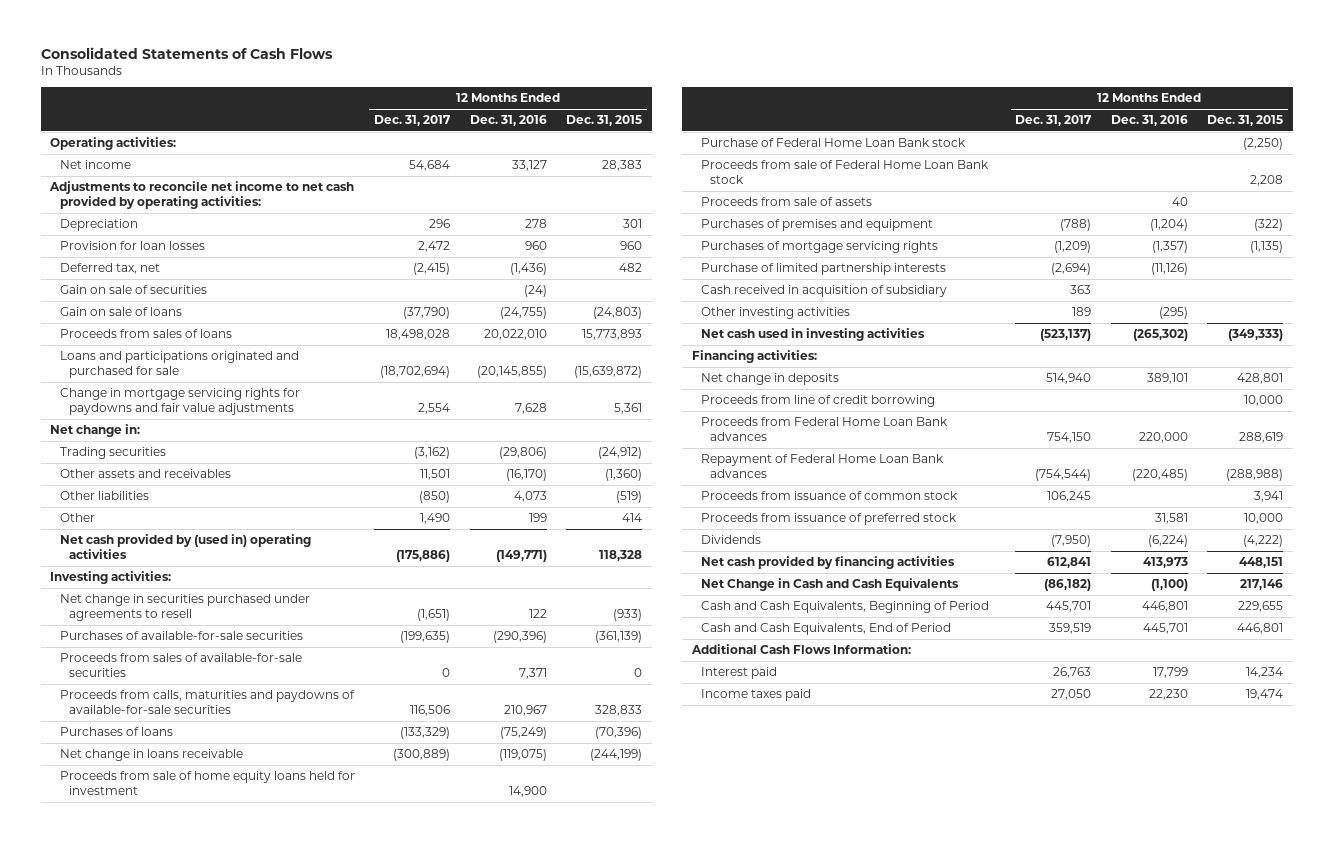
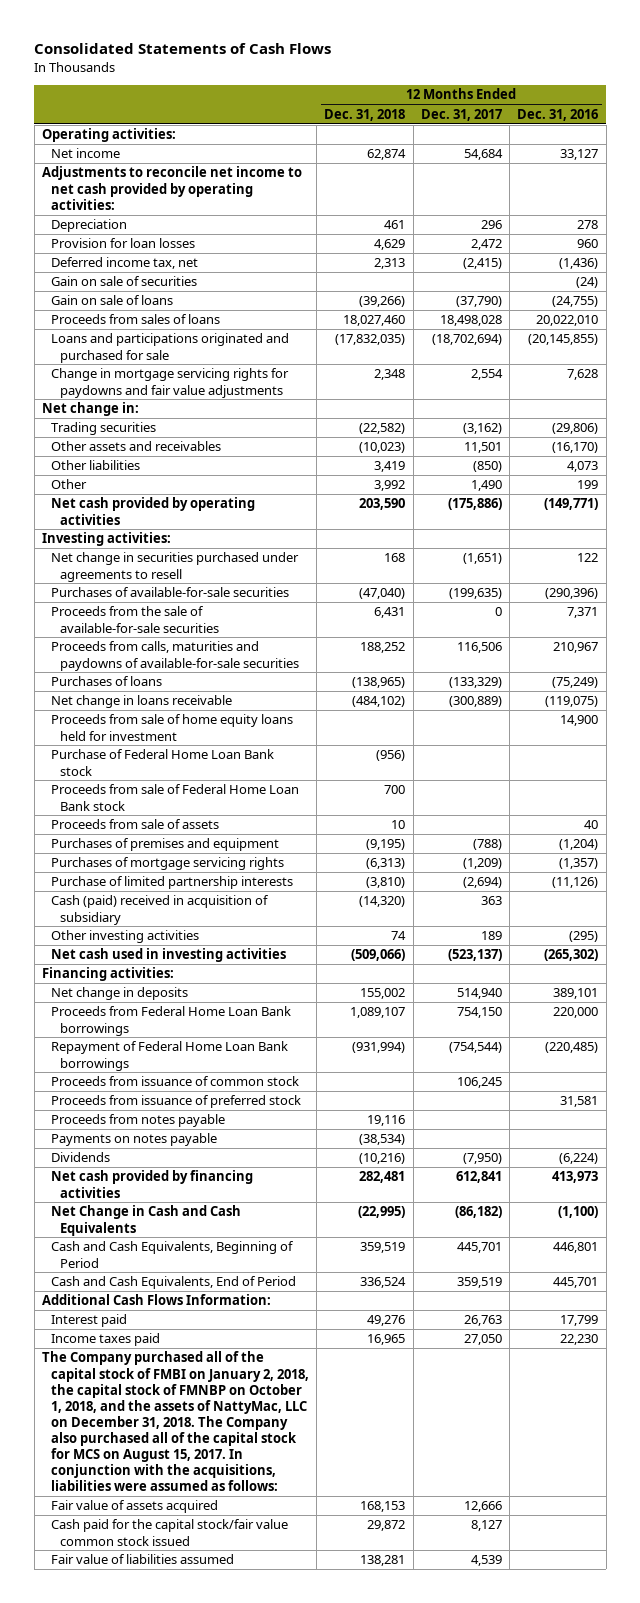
[566,115,643,127] Dec. 31, 2015 -> none
none -> [324,108,406,121] Dec. 31, 2018
[59,263,160,275] Deferred tax, net -> [50,257,198,270] Deferred income tax, net
[59,534,311,560] Net cash provided by (used in) operating activities -> [50,497,255,525] Net cash provided by operating activities
[59,653,302,678] Proceeds from sales of available-for-sale securities -> [50,606,220,633] Proceeds from the sale of available-for-sale securities
[700,285,947,298] Cash received in acquisition of subsidiary -> [50,895,269,925] Cash (paid) received in acquisition of subsidiary
[700,395,935,408] Proceeds from line of credit borrowing -> none
[700,417,948,442] Proceeds from Federal Home Loan Bank advances -> [50,1006,291,1036] Proceeds from Federal Home Loan Bank borrowings
[700,454,944,479] Repayment of Federal Home Loan Bank advances -> [50,1041,288,1071] Repayment of Federal Home Loan Bank borrowings
none -> [50,1114,225,1128] Proceeds from notes payable
none -> [50,1133,217,1147] Payments on notes payable
none -> [41,1351,309,1492] The Company purchased all of the capital stock of FMBI on January 2, 2018, the capital stock of FMNBP on October 1, 2018, and the assets of NattyMac, LLC on December 31, 2018. The Company also purchased all of the capital stock for MCS on August 15, 2017. In conjunction with the acquisitions, liabilities were assumed as follows:
none -> [50,1500,218,1514] Fair value of assets acquired
none -> [50,1519,288,1546] Cash paid for the capital stock/fair value common stock issued
none -> [50,1554,234,1565] Fair value of liabilities assumed

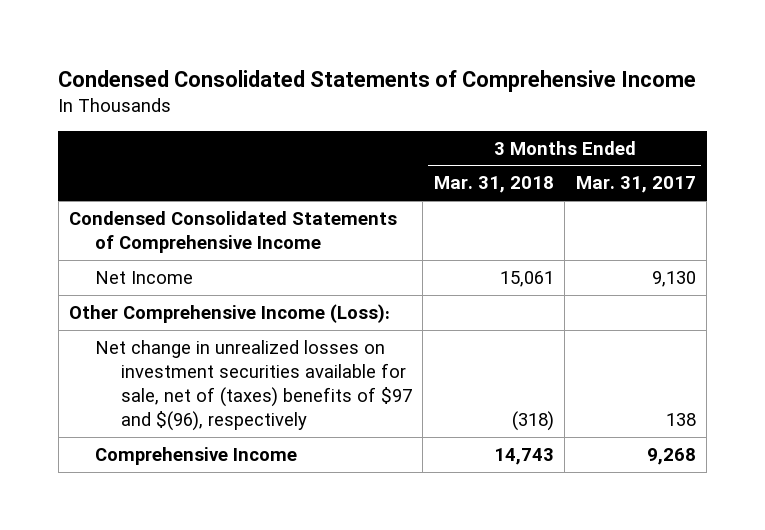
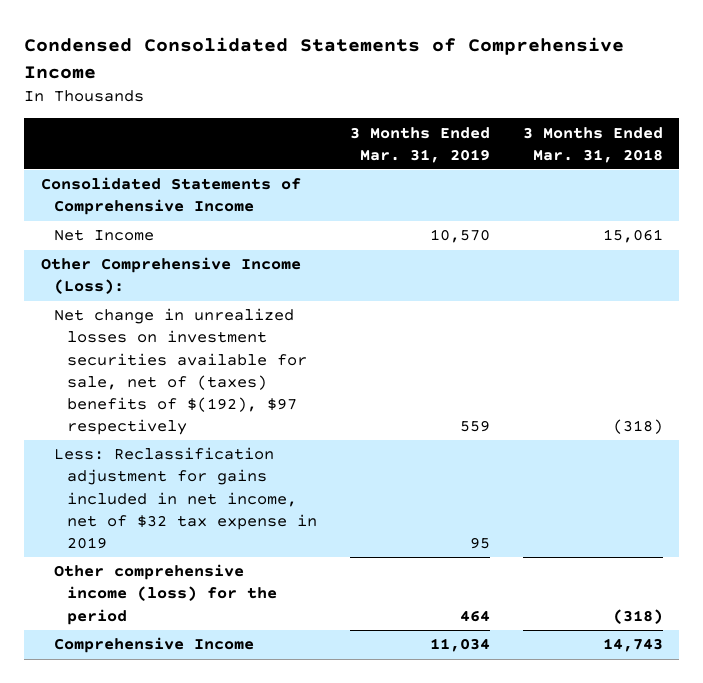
[575,176,696,194] Mar. 31, 2017 -> none
none -> [349,126,490,163] 3 Months Ended Mar. 31, 2019
[69,210,398,253] Condensed Consolidated Statements of Comprehensive Income -> [40,177,301,216] Consolidated Statements of Comprehensive Income
[95,339,413,431] Net change in unrealized losses on investment securities available for sale, net of (taxes) benefits of $97 and $(96), respectively -> [53,308,308,435] Net change in unrealized losses on investment securities available for sale, net of (taxes) benefits of $(192), $97 respectively
none -> [53,447,318,549] Less: Reclassification adjustment for gains included in net income, net of $32 tax expense in 2019
none -> [53,564,278,625] Other comprehensive income (loss) for the period

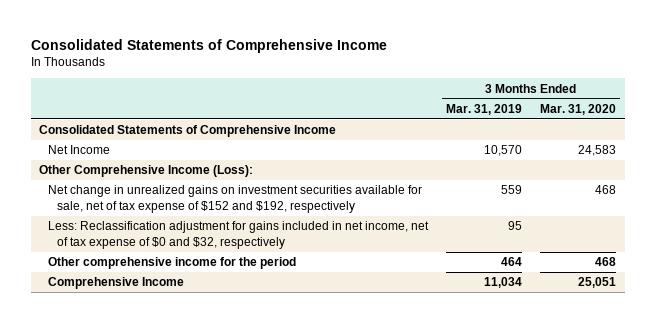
[24,36,625,79] Condensed Consolidated Statements of Comprehensive Income -> [30,38,387,53] Consolidated Statements of Comprehensive Income
[522,126,663,163] 3 Months Ended Mar. 31, 2018 -> none
none -> [539,103,616,115] Mar. 31, 2020
[53,308,308,435] Net change in unrealized losses on investment securities available for sale, net of (taxes) benefits of $(192), $97 respectively -> [48,185,423,214] Net change in unrealized gains on investment securities available for sale, net of tax expense of $152 and $192, respectively
[53,447,318,549] Less: Reclassification adjustment for gains included in net income, net of $32 tax expense in 2019 -> [48,221,430,250] Less: Reclassification adjustment for gains included in net income, net of tax expense of $0 and $32, respectively
[53,564,278,625] Other comprehensive income (loss) for the period -> [48,257,297,270] Other comprehensive income for the period

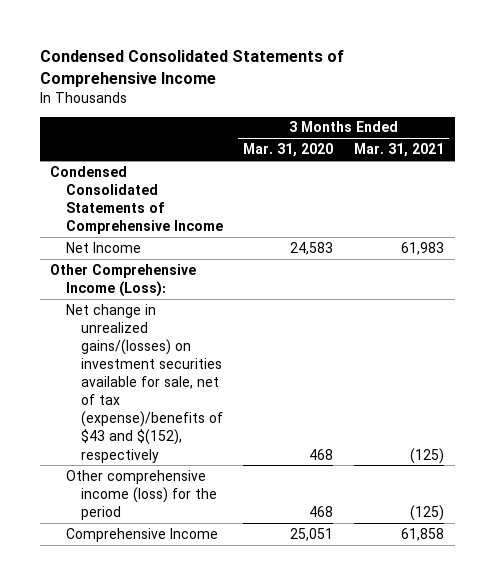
[30,38,387,53] Consolidated Statements of Comprehensive Income -> [40,49,345,87] Condensed Consolidated Statements of Comprehensive Income
[446,103,523,115] Mar. 31, 2019 -> none
none -> [354,143,445,158] Mar. 31, 2021
[39,125,337,138] Consolidated Statements of Comprehensive Income -> [50,165,223,235] Condensed Consolidated Statements of Comprehensive Income
[48,221,430,250] Less: Reclassification adjustment for gains included in net income, net of tax expense of $0 and $32, respectively -> none
[48,185,423,214] Net change in unrealized gains on investment securities available for sale, net of tax expense of $152 and $192, respectively -> [65,303,223,463] Net change in unrealized gains/(losses) on investment securities available for sale, net of tax (expense)/benefits of $43 and $(152), respectively
[48,257,297,270] Other comprehensive income for the period -> [65,469,217,521] Other comprehensive income (loss) for the period

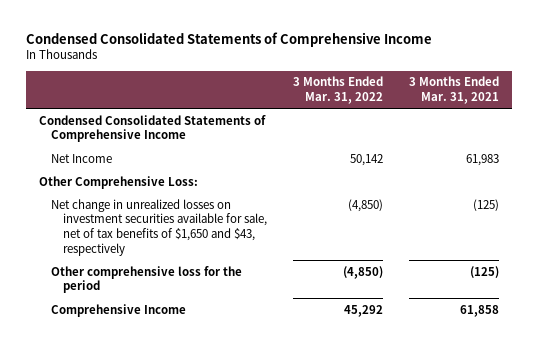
[243,143,334,158] Mar. 31, 2020 -> none
none -> [292,76,383,104] 3 Months Ended Mar. 31, 2022
[50,263,197,297] Other Comprehensive Income (Loss): -> [38,175,198,189] Other Comprehensive Loss:
[65,303,223,463] Net change in unrealized gains/(losses) on investment securities available for sale, net of tax (expense)/benefits of $43 and $(152), respectively -> [50,198,267,256] Net change in unrealized losses on investment securities available for sale, net of tax benefits of $1,650 and $43, respectively
[65,469,217,521] Other comprehensive income (loss) for the period -> [50,265,242,294] Other comprehensive loss for the period

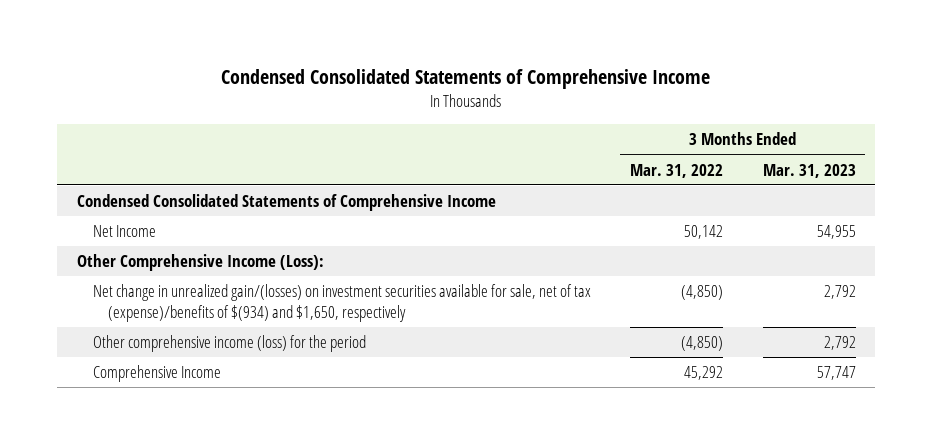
[409,76,500,104] 3 Months Ended Mar. 31, 2021 -> none
none -> [762,163,856,178] Mar. 31, 2023
[38,175,198,189] Other Comprehensive Loss: -> [77,254,325,272] Other Comprehensive Income (Loss):
[50,198,267,256] Net change in unrealized losses on investment securities available for sale, net of tax benefits of $1,650 and $43, respectively -> [92,284,591,322] Net change in unrealized gain/(losses) on investment securities available for sale, net of tax (expense)/benefits of $(934) and $1,650, respectively
[50,265,242,294] Other comprehensive loss for the period -> [92,335,366,353] Other comprehensive income (loss) for the period

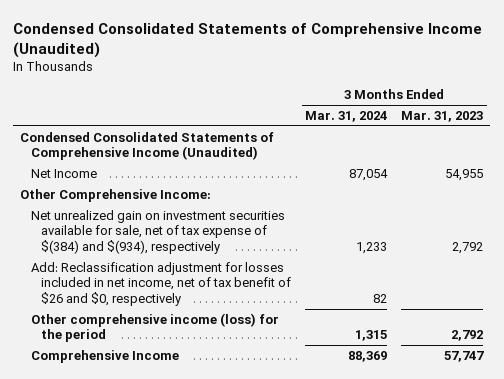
[221,69,711,90] Condensed Consolidated Statements of Comprehensive Income -> [13,22,483,58] Condensed Consolidated Statements of Comprehensive Income (Unaudited)
[630,163,724,178] Mar. 31, 2022 -> none
none -> [305,111,388,123] Mar. 31, 2024
[77,194,497,212] Condensed Consolidated Statements of Comprehensive Income -> [20,131,275,161] Condensed Consolidated Statements of Comprehensive Income (Unaudited)
[77,254,325,272] Other Comprehensive Income (Loss): -> [20,188,212,202] Other Comprehensive Income:
[92,284,591,322] Net change in unrealized gain/(losses) on investment securities available for sale, net of tax (expense)/benefits of $(934) and $1,650, respectively -> [30,209,285,254] Net unrealized gain on investment securities available for sale, net of tax expense of $(384) and $(934), respectively
none -> [30,261,292,306] Add: Reclassification adjustment for losses included in net income, net of tax benefit of $26 and $0, respectively

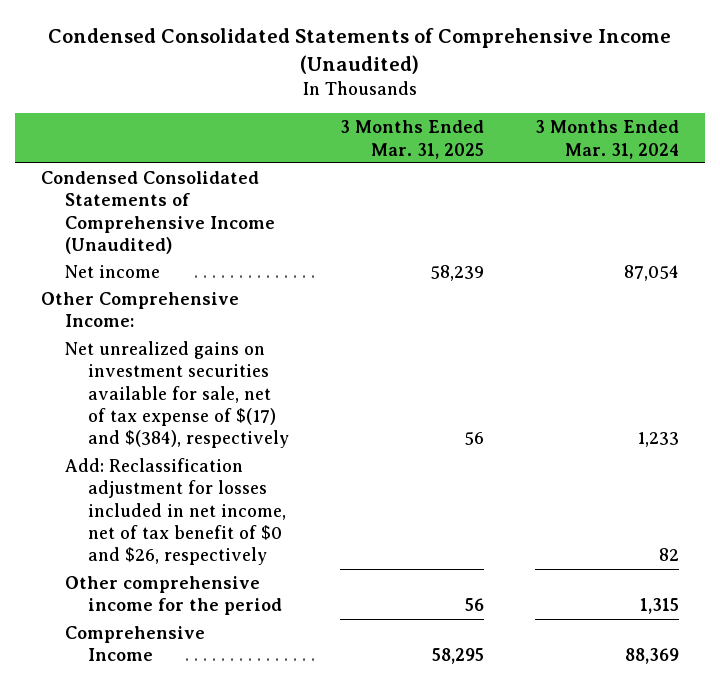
[401,111,484,123] Mar. 31, 2023 -> none
none -> [340,120,485,159] 3 Months Ended Mar. 31, 2025
[30,168,97,178] Net Income -> [64,264,160,278] Net income
[30,209,285,254] Net unrealized gain on investment securities available for sale, net of tax expense of $(384) and $(934), respectively -> [64,340,290,449] Net unrealized gains on investment securities available for sale, net of tax expense of $(17) and $(384), respectively
[30,261,292,306] Add: Reclassification adjustment for losses included in net income, net of tax benefit of $26 and $0, respectively -> [64,457,287,566] Add: Reclassification adjustment for losses included in net income, net of tax benefit of $0 and $26, respectively
[30,312,279,343] Other comprehensive income (loss) for the period -> [64,575,283,616] Other comprehensive income for the period

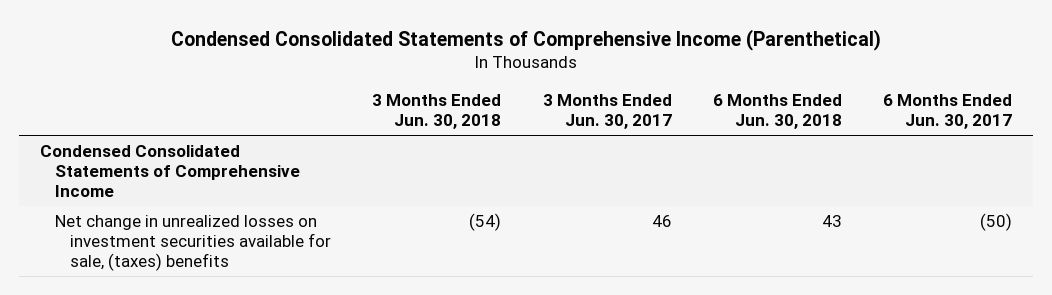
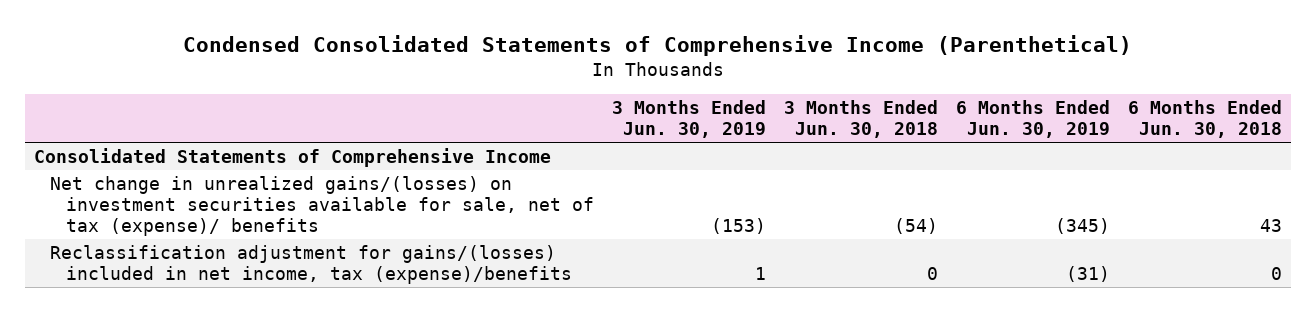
[542,94,672,130] 3 Months Ended Jun. 30, 2017 -> none
[883,94,1013,130] 6 Months Ended Jun. 30, 2017 -> none
none -> [611,99,766,139] 3 Months Ended Jun. 30, 2019
none -> [955,99,1110,139] 6 Months Ended Jun. 30, 2019
[40,144,301,198] Condensed Consolidated Statements of Comprehensive Income -> [33,147,551,167] Consolidated Statements of Comprehensive Income
[55,214,332,272] Net change in unrealized losses on investment securities available for sale, (taxes) benefits -> [49,175,594,237] Net change in unrealized gains/(losses) on investment securities available for sale, net of tax (expense)/ benefits
none -> [49,244,572,285] Reclassification adjustment for gains/(losses) included in net income, tax (expense)/benefits

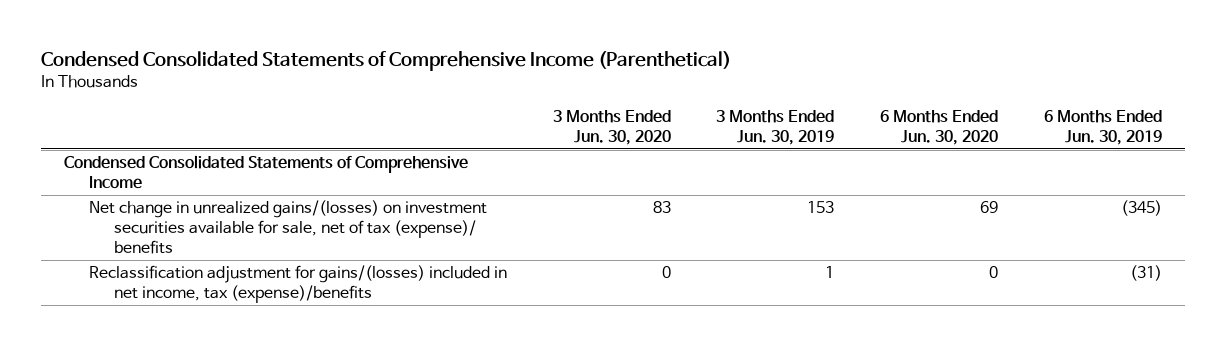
[783,99,938,139] 3 Months Ended Jun. 30, 2018 -> none
[1127,99,1282,139] 6 Months Ended Jun. 30, 2018 -> none
none -> [552,109,671,145] 3 Months Ended Jun. 30, 2020
none -> [880,109,999,145] 6 Months Ended Jun. 30, 2020
[33,147,551,167] Consolidated Statements of Comprehensive Income -> [63,155,468,190] Condensed Consolidated Statements of Comprehensive Income
[710,218,766,235] (153) -> [807,201,835,214] 153

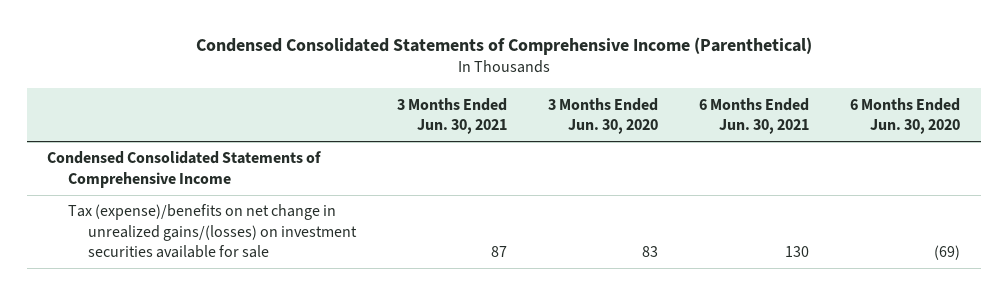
[716,109,835,145] 3 Months Ended Jun. 30, 2019 -> none
[1043,109,1162,145] 6 Months Ended Jun. 30, 2019 -> none
none -> [397,97,508,135] 3 Months Ended Jun. 30, 2021
none -> [699,97,810,135] 6 Months Ended Jun. 30, 2021
[89,265,508,304] Reclassification adjustment for gains/(losses) included in net income, tax (expense)/benefits -> none
[89,200,488,255] Net change in unrealized gains/(losses) on investment securities available for sale, net of tax (expense)/ benefits -> [67,204,358,259] Tax (expense)/benefits on net change in unrealized gains/(losses) on investment securities available for sale
[980,201,999,214] 69 -> [934,245,961,261] (69)

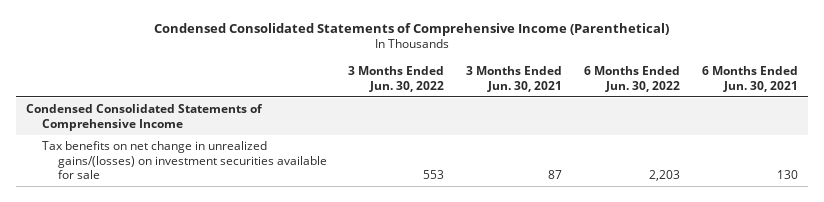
[548,97,659,135] 3 Months Ended Jun. 30, 2020 -> none
[850,97,961,135] 6 Months Ended Jun. 30, 2020 -> none
none -> [348,66,445,92] 3 Months Ended Jun. 30, 2022
none -> [583,66,680,92] 6 Months Ended Jun. 30, 2022
[67,204,358,259] Tax (expense)/benefits on net change in unrealized gains/(losses) on investment securities available for sale -> [42,141,327,180] Tax benefits on net change in unrealized gains/(losses) on investment securities available for sale

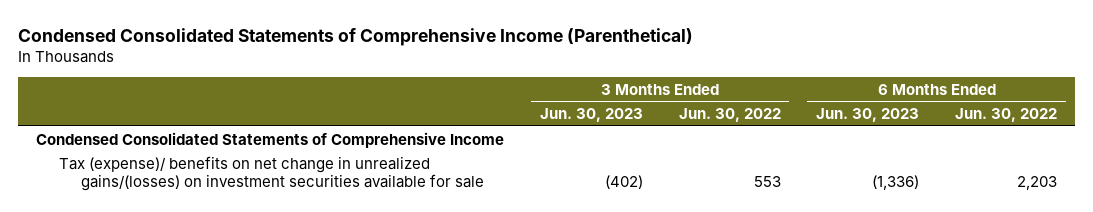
[466,66,563,92] 3 Months Ended Jun. 30, 2021 -> none
[701,66,798,92] 6 Months Ended Jun. 30, 2021 -> none
none -> [539,108,643,123] Jun. 30, 2023
none -> [816,108,920,123] Jun. 30, 2023
[42,141,327,180] Tax benefits on net change in unrealized gains/(losses) on investment securities available for sale -> [58,155,485,192] Tax (expense)/ benefits on net change in unrealized gains/(losses) on investment securities available for sale

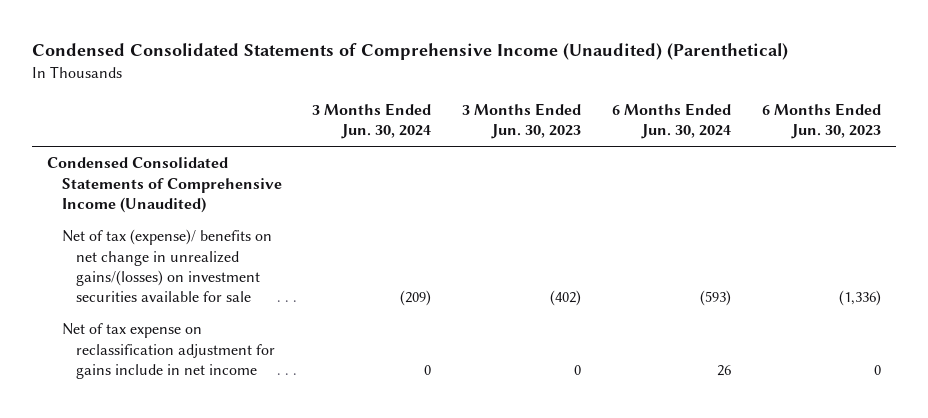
[17,27,693,46] Condensed Consolidated Statements of Comprehensive Income (Parenthetical) -> [31,43,788,61] Condensed Consolidated Statements of Comprehensive Income (Unaudited) (Parenthetical)
[678,108,781,123] Jun. 30, 2022 -> none
[955,108,1058,123] Jun. 30, 2022 -> none
none -> [312,102,432,140] 3 Months Ended Jun. 30, 2024
none -> [611,102,731,140] 6 Months Ended Jun. 30, 2024
[35,131,504,148] Condensed Consolidated Statements of Comprehensive Income -> [47,157,282,213] Condensed Consolidated Statements of Comprehensive Income (Unaudited)
[58,155,485,192] Tax (expense)/ benefits on net change in unrealized gains/(losses) on investment securities available for sale -> [61,229,272,303] Net of tax (expense)/ benefits on net change in unrealized gains/(losses) on investment securities available for sale
none -> [61,323,276,379] Net of tax expense on reclassification adjustment for gains include in net income

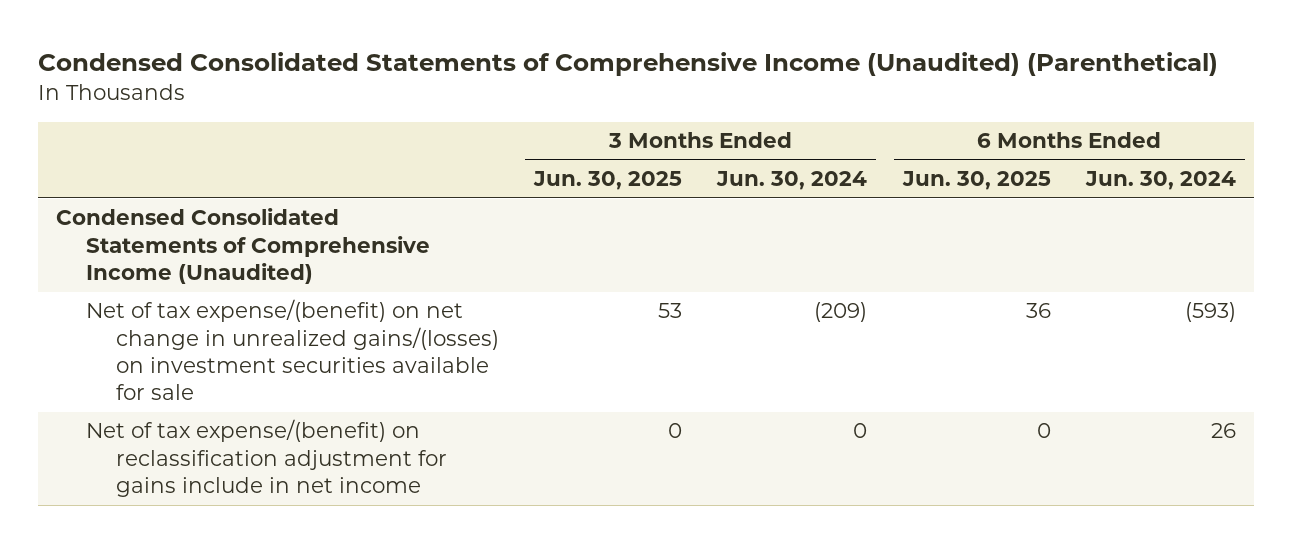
[462,102,582,140] 3 Months Ended Jun. 30, 2023 -> none
[761,102,881,140] 6 Months Ended Jun. 30, 2023 -> none
none -> [533,171,683,191] Jun. 30, 2025
none -> [901,171,1051,191] Jun. 30, 2025
[61,229,272,303] Net of tax (expense)/ benefits on net change in unrealized gains/(losses) on investment securities available for sale -> [85,299,499,401] Net of tax expense/(benefit) on net change in unrealized gains/(losses) on investment securities available for sale
[61,323,276,379] Net of tax expense on reclassification adjustment for gains include in net income -> [85,419,447,498] Net of tax expense/(benefit) on reclassification adjustment for gains include in net income

